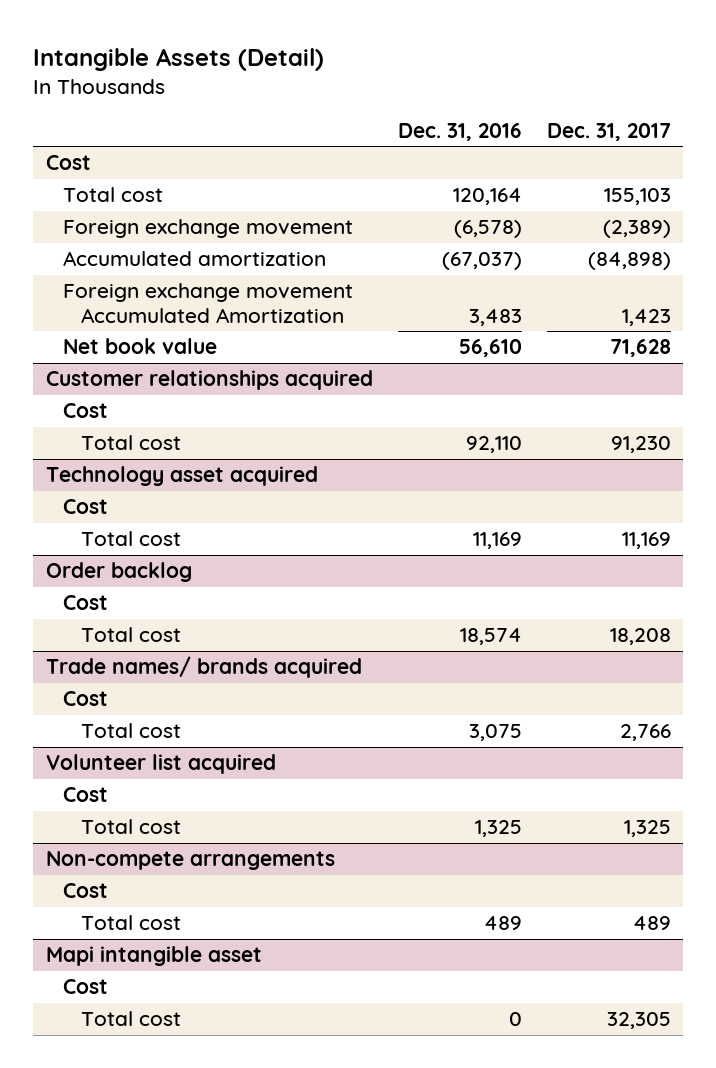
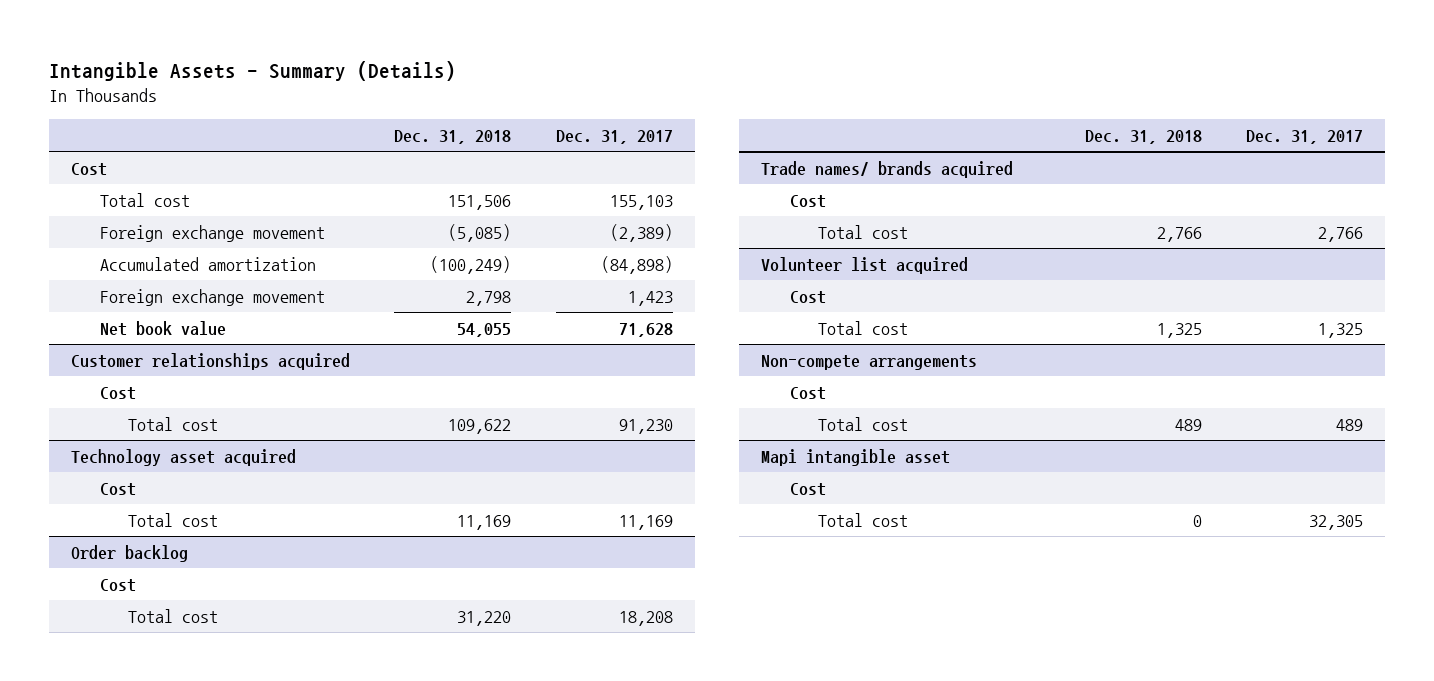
[33,47,325,71] Intangible Assets (Detail) -> [49,60,457,81] Intangible Assets - Summary (Details)
[397,123,522,142] Dec. 31, 2016 -> none
none -> [394,129,512,144] Dec. 31, 2018
[63,283,354,323] Foreign exchange movement Accumulated Amortization -> [99,288,325,306] Foreign exchange movement

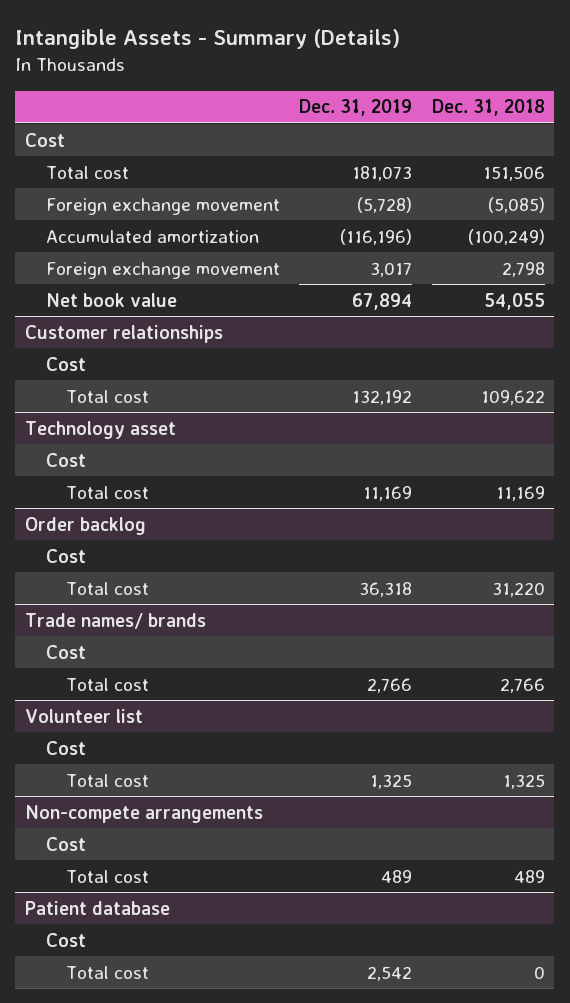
[555,129,673,144] Dec. 31, 2017 -> none
none -> [299,99,413,117] Dec. 31, 2019
[71,352,351,370] Customer relationships acquired -> [25,324,224,343] Customer relationships
[71,448,297,466] Technology asset acquired -> [25,420,177,439] Technology asset
[761,160,1014,178] Trade names/ brands acquired -> [25,612,207,629] Trade names/ brands
[761,256,969,274] Volunteer list acquired -> [25,708,144,723] Volunteer list
[761,448,951,466] Mapi intangible asset -> none
none -> [25,900,171,915] Patient database

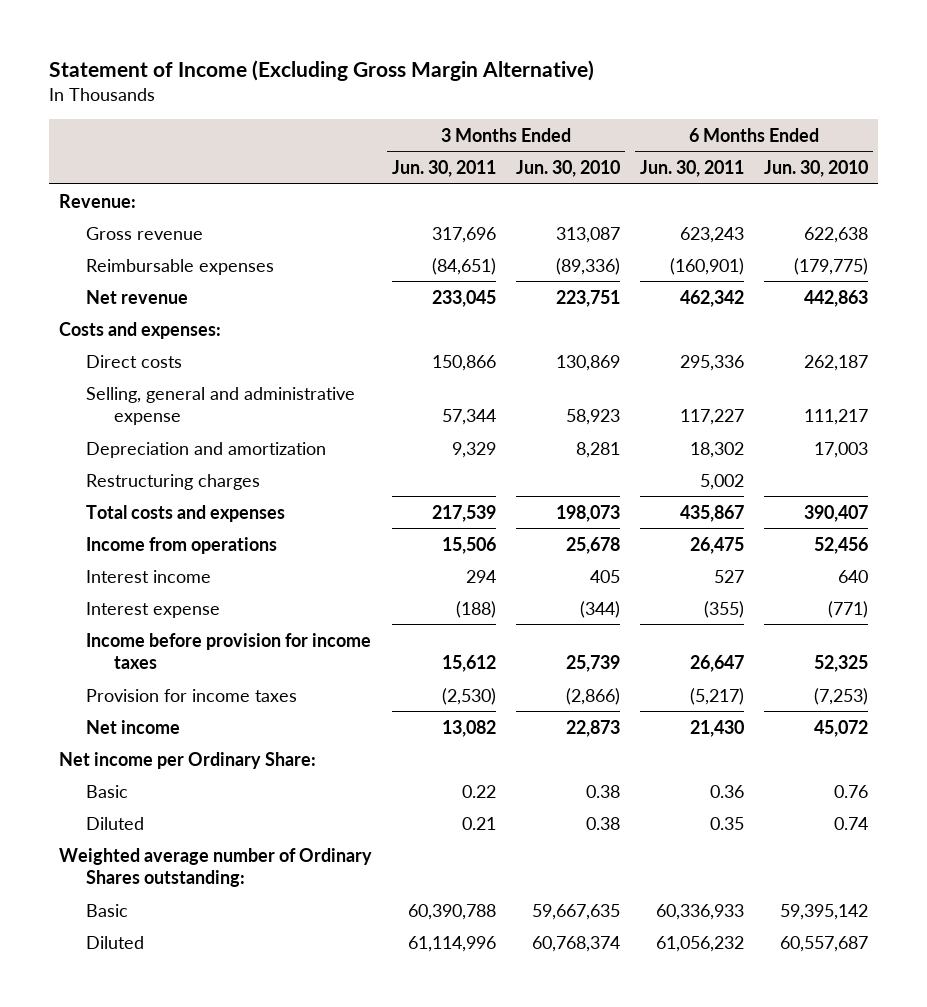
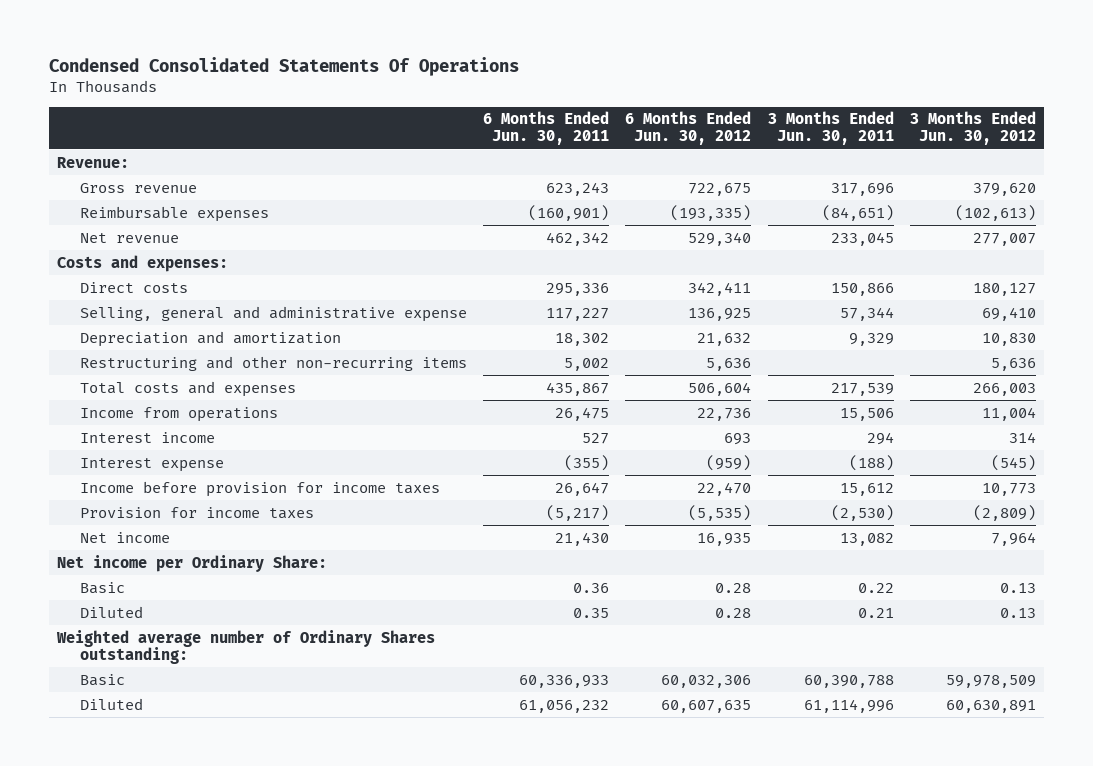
[48,59,594,81] Statement of Income (Excluding Gross Margin Alternative) -> [48,56,519,76] Condensed Consolidated Statements Of Operations
[515,160,620,178] Jun. 30, 2010 -> none
[764,160,869,178] Jun. 30, 2010 -> none
none -> [625,111,752,146] 6 Months Ended Jun. 30, 2012
none -> [910,111,1037,146] 3 Months Ended Jun. 30, 2012
[86,473,261,490] Restructuring charges -> none
none -> [79,355,467,371] Restructuring and other non-recurring items

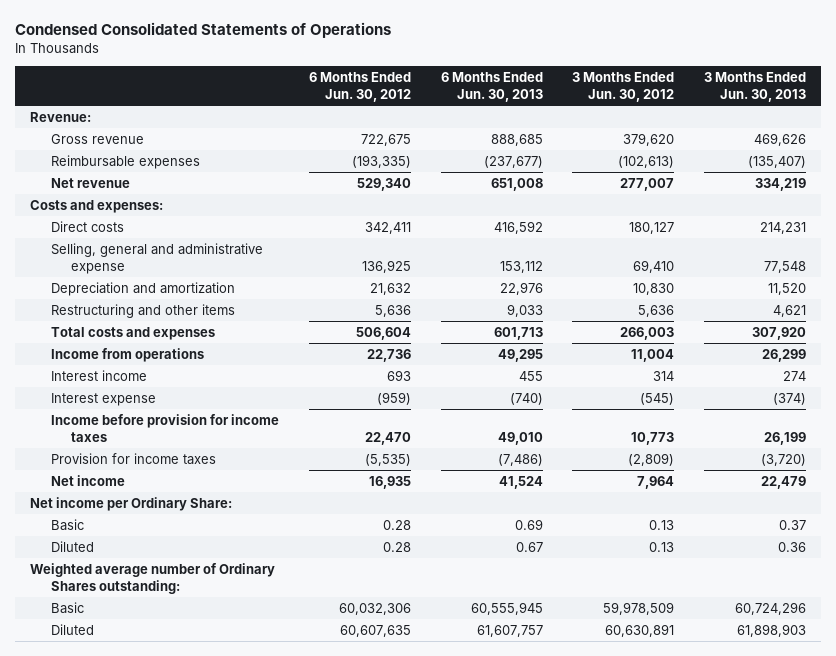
[48,56,519,76] Condensed Consolidated Statements Of Operations -> [14,22,391,39] Condensed Consolidated Statements of Operations
[482,111,609,146] 6 Months Ended Jun. 30, 2011 -> none
[767,111,894,146] 3 Months Ended Jun. 30, 2011 -> none
none -> [440,72,543,103] 6 Months Ended Jun. 30, 2013
none -> [704,72,807,103] 3 Months Ended Jun. 30, 2013
[79,355,467,371] Restructuring and other non-recurring items -> [50,303,235,318] Restructuring and other items

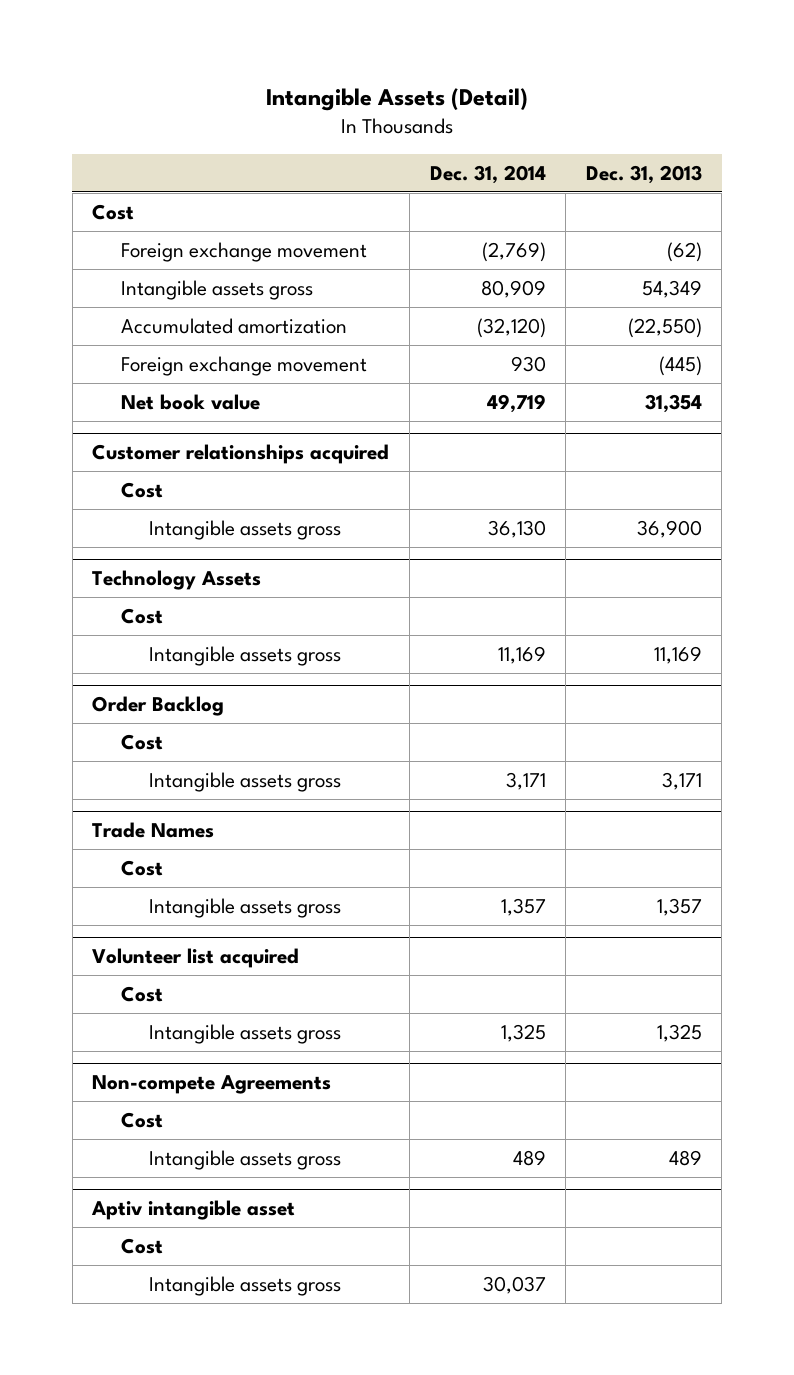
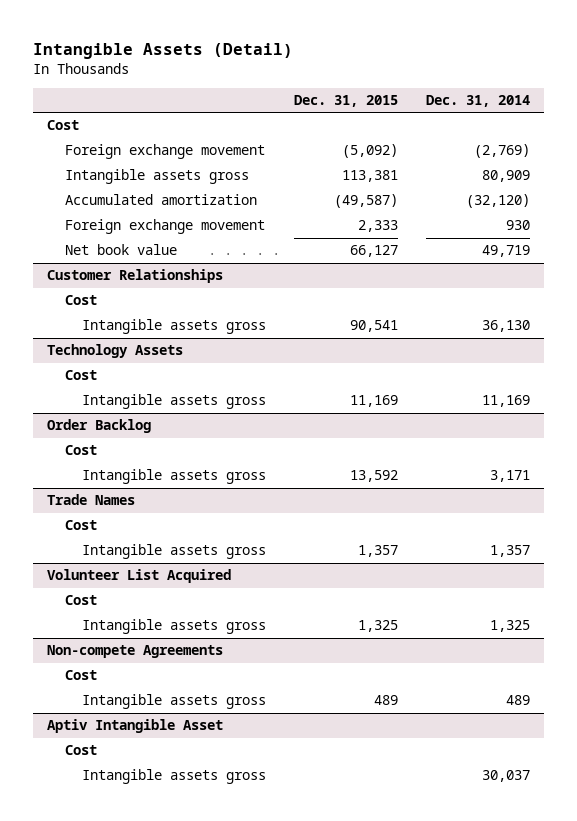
[585,164,702,184] Dec. 31, 2013 -> none
none -> [293,95,398,108] Dec. 31, 2015
[92,444,390,465] Customer relationships acquired -> [47,269,224,284] Customer Relationships
[92,948,300,969] Volunteer list acquired -> [47,569,232,584] Volunteer List Acquired
[91,1200,296,1221] Aptiv intangible asset -> [47,719,224,734] Aptiv Intangible Asset

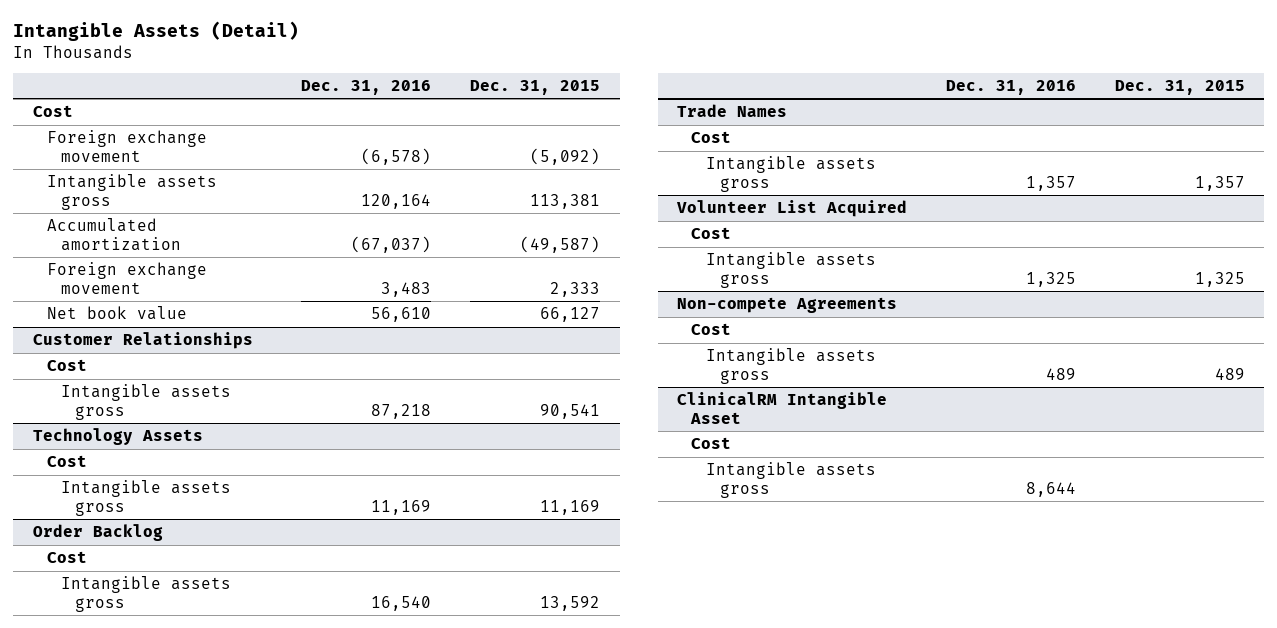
[426,95,531,108] Dec. 31, 2014 -> none
none -> [301,79,432,95] Dec. 31, 2016
[47,719,224,734] Aptiv Intangible Asset -> [677,392,888,424] ClinicalRM Intangible Asset

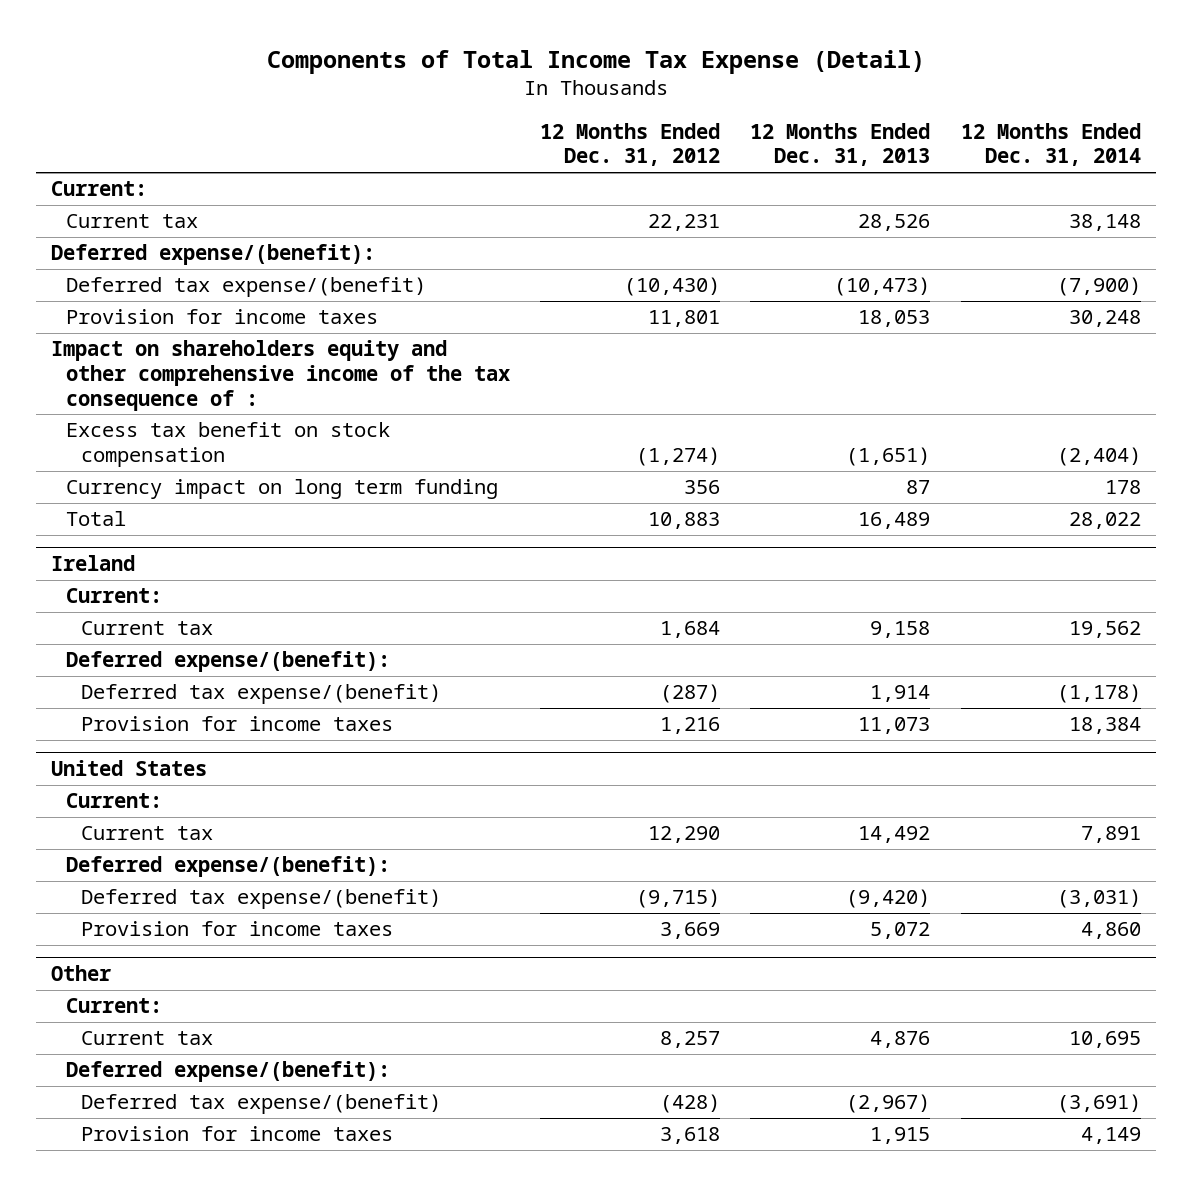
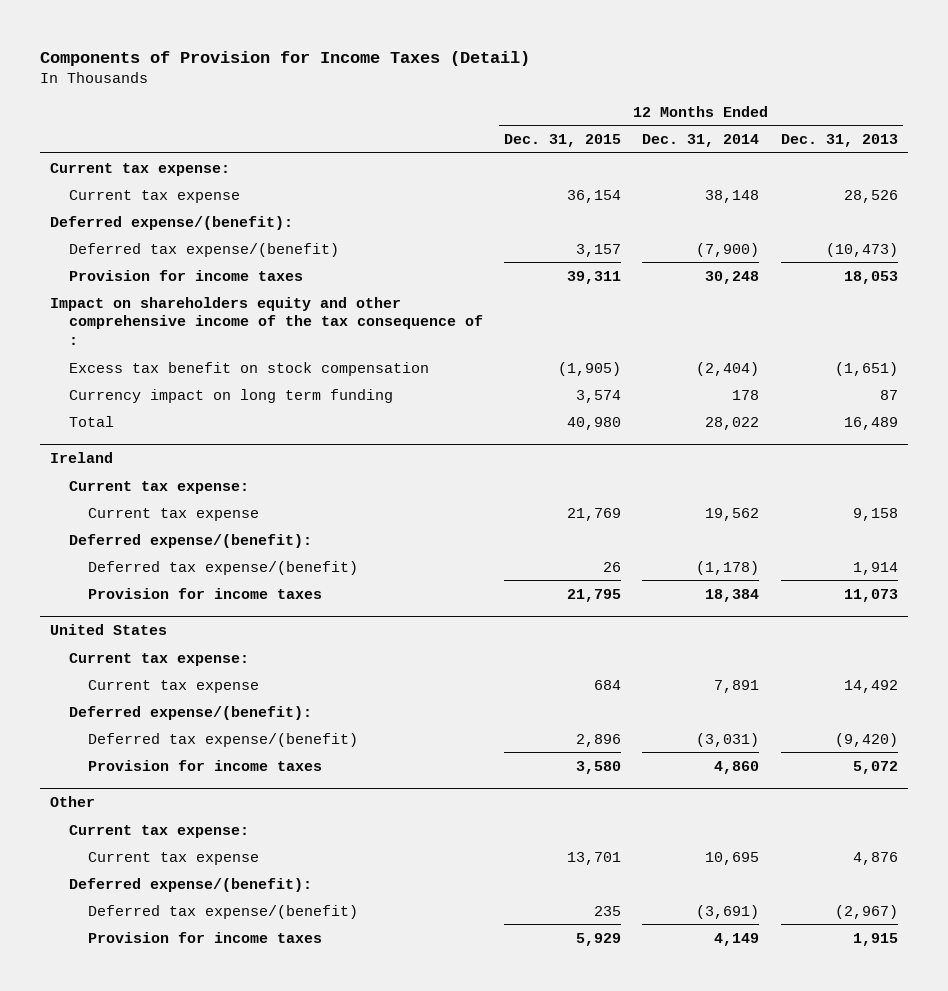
[266,49,925,74] Components of Total Income Tax Expense (Detail) -> [39,50,530,66] Components of Provision for Income Taxes (Detail)
[540,122,721,167] 12 Months Ended Dec. 31, 2012 -> none
none -> [504,133,622,147] Dec. 31, 2015
[51,181,148,197] Current: -> [50,162,231,176] Current tax expense:
[65,214,198,229] Current tax -> [69,189,241,203] Current tax expense
[65,588,162,604] Current: -> [69,480,250,494] Current tax expense:
[80,621,213,636] Current tax -> [87,507,259,521] Current tax expense
[65,793,162,809] Current: -> [69,652,250,666] Current tax expense:
[80,826,213,841] Current tax -> [87,679,259,693] Current tax expense
[65,998,162,1014] Current: -> [69,824,250,838] Current tax expense:
[80,1031,213,1046] Current tax -> [87,851,259,865] Current tax expense

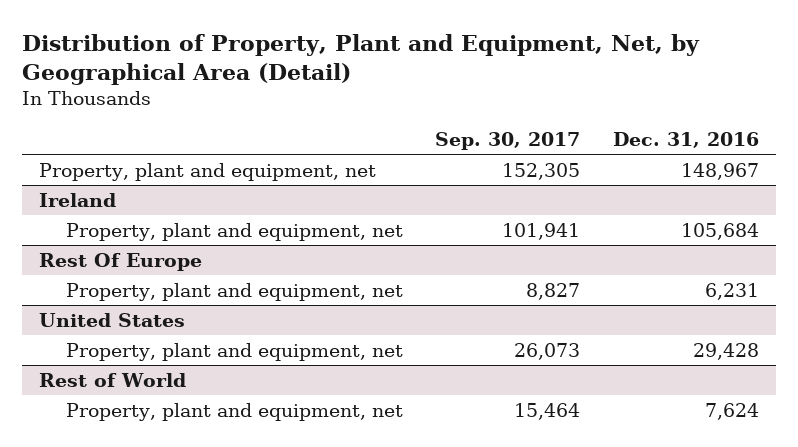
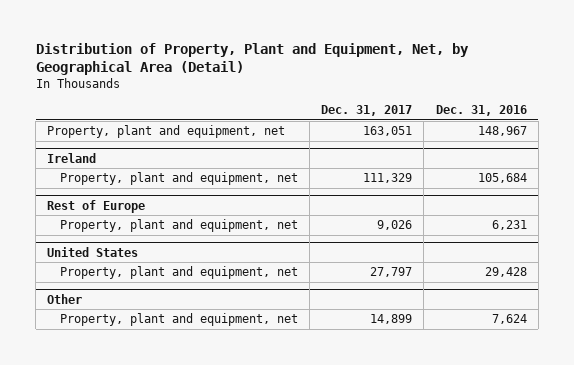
[435,131,581,150] Sep. 30, 2017 -> none
none -> [321,105,413,117] Dec. 31, 2017
[38,252,202,271] Rest Of Europe -> [47,199,146,213] Rest of Europe
[38,372,186,387] Rest of World -> none
none -> [47,293,83,304] Other

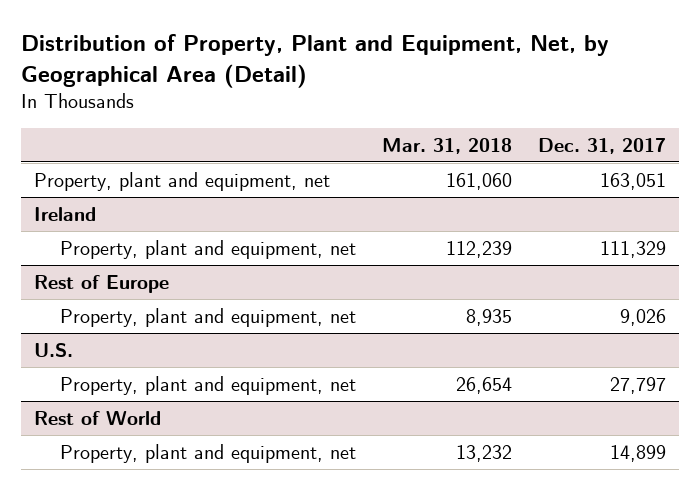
[435,105,527,117] Dec. 31, 2016 -> none
none -> [382,137,513,154] Mar. 31, 2018
[47,246,139,257] United States -> [33,342,73,357] U.S.
[47,293,83,304] Other -> none
none -> [33,410,161,425] Rest of World

